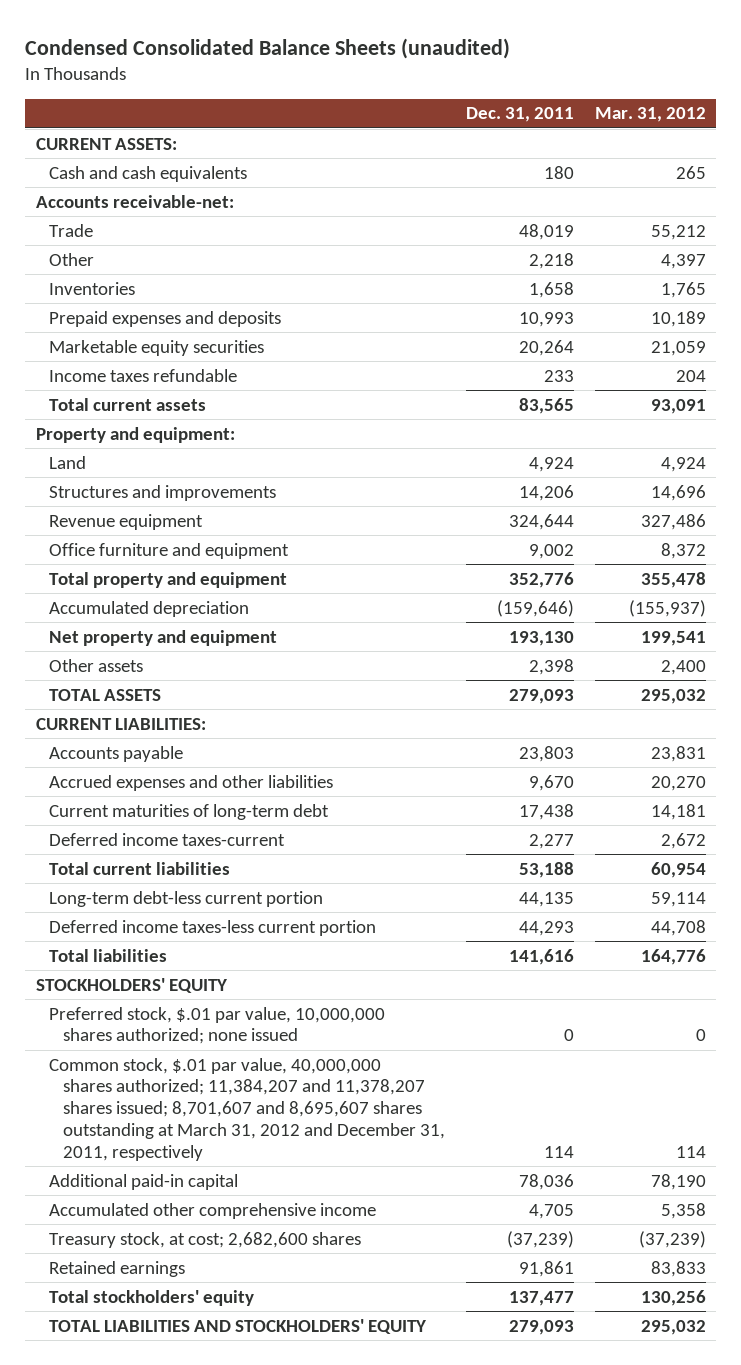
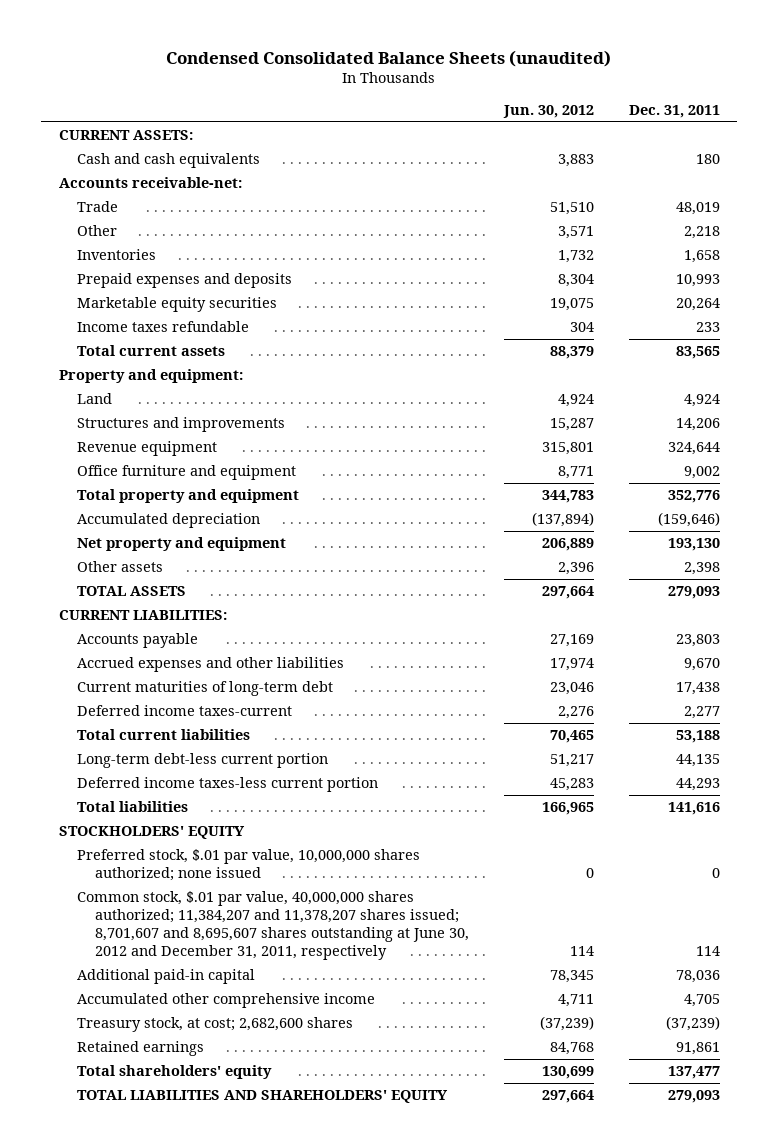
[594,107,706,123] Mar. 31, 2012 -> none
none -> [502,105,594,119] Jun. 30, 2012
[49,1057,446,1161] Common stock, $.01 par value, 40,000,000 shares authorized; 11,384,207 and 11,378,207 shares issued; 8,701,607 and 8,695,607 shares outstanding at March 31, 2012 and December 31, 2011, respectively -> [76,891,469,961] Common stock, $.01 par value, 40,000,000 shares authorized; 11,384,207 and 11,378,207 shares issued; 8,701,607 and 8,695,607 shares outstanding at June 30, 2012 and December 31, 2011, respectively
[49,1289,255,1306] Total stockholders' equity -> [76,1065,272,1080] Total shareholders' equity
[49,1318,428,1334] TOTAL LIABILITIES AND STOCKHOLDERS' EQUITY -> [76,1090,448,1104] TOTAL LIABILITIES AND SHAREHOLDERS' EQUITY

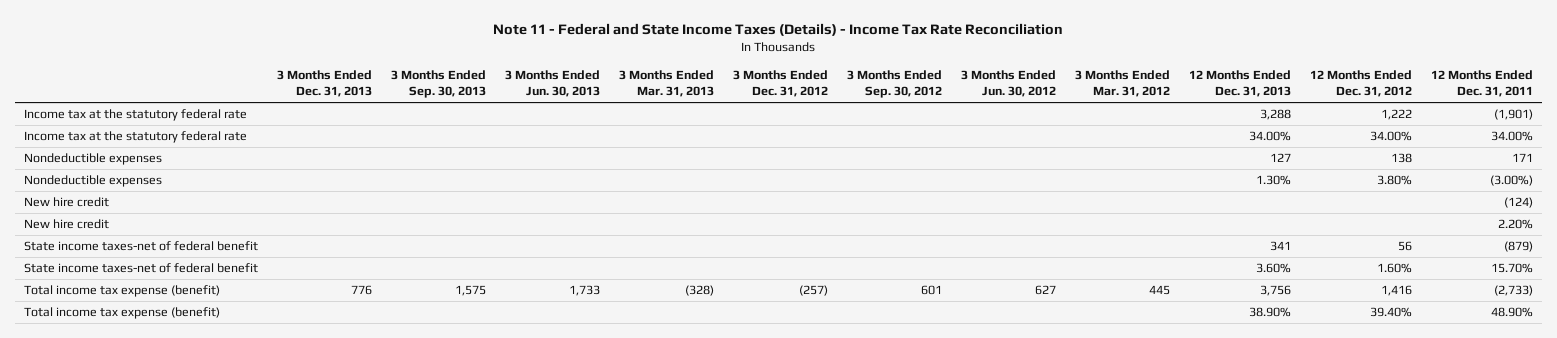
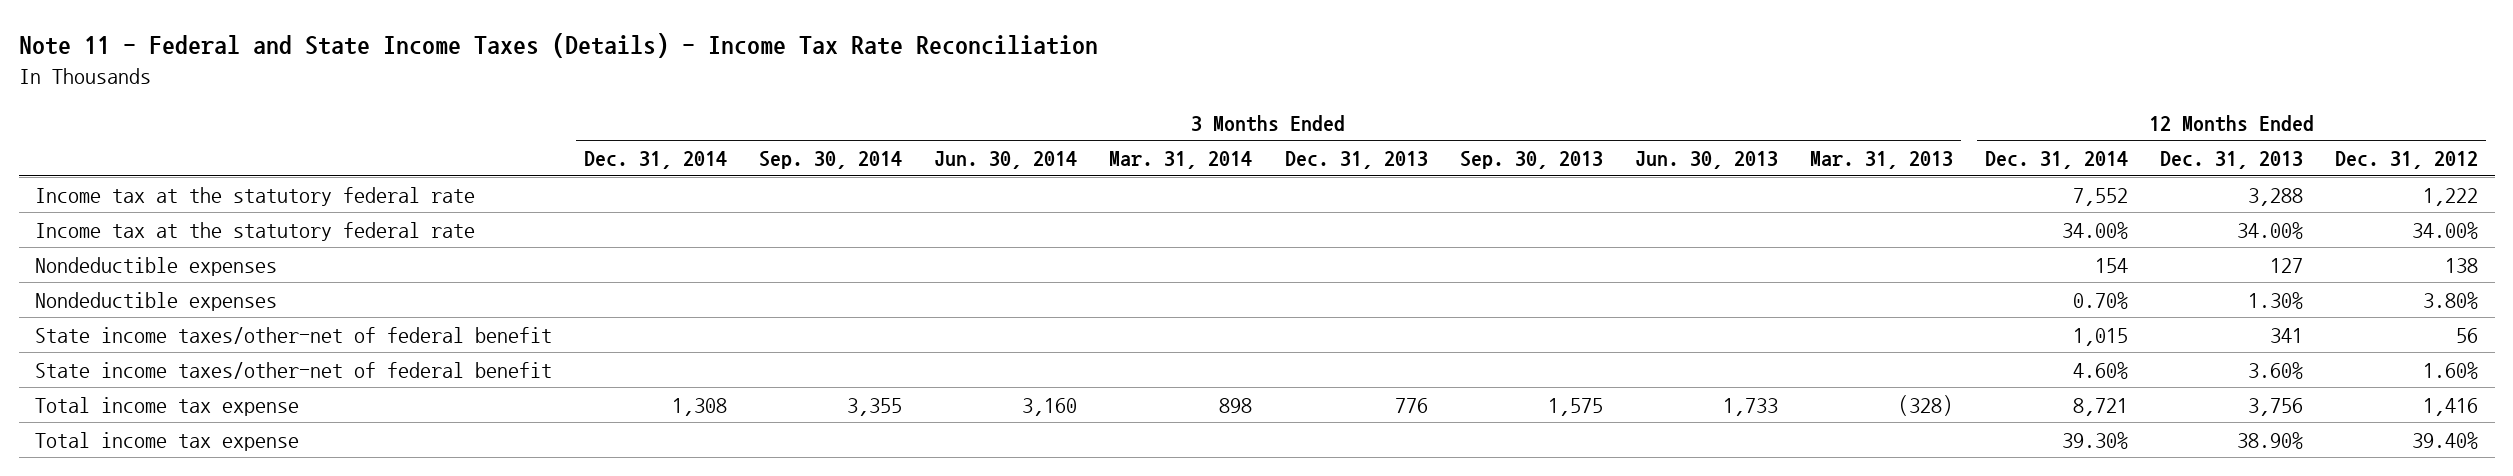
[732,70,828,98] 3 Months Ended Dec. 31, 2012 -> none
[846,70,942,99] 3 Months Ended Sep. 30, 2012 -> none
[960,70,1056,98] 3 Months Ended Jun. 30, 2012 -> none
[1074,70,1170,98] 3 Months Ended Mar. 31, 2012 -> none
[1430,70,1533,98] 12 Months Ended Dec. 31, 2011 -> none
none -> [583,151,727,170] Dec. 31, 2014
none -> [759,151,903,170] Sep. 30, 2014
none -> [934,151,1078,170] Jun. 30, 2014
none -> [1109,151,1253,170] Mar. 31, 2014
none -> [1985,151,2129,170] Dec. 31, 2014
[24,197,110,208] New hire credit -> none
[24,219,110,230] New hire credit -> none
[24,241,259,252] State income taxes-net of federal benefit -> [34,326,552,344] State income taxes/other-net of federal benefit
[24,263,259,274] State income taxes-net of federal benefit -> [34,361,552,379] State income taxes/other-net of federal benefit
[24,285,221,298] Total income tax expense (benefit) -> [34,396,299,416] Total income tax expense
[24,307,221,320] Total income tax expense (benefit) -> [34,431,299,451] Total income tax expense

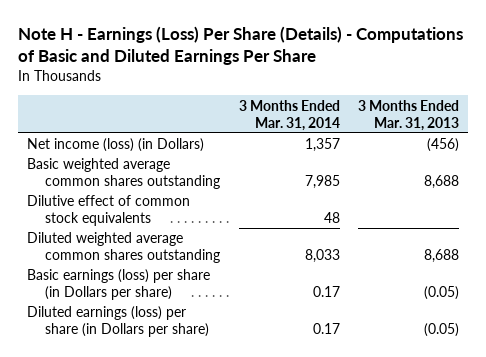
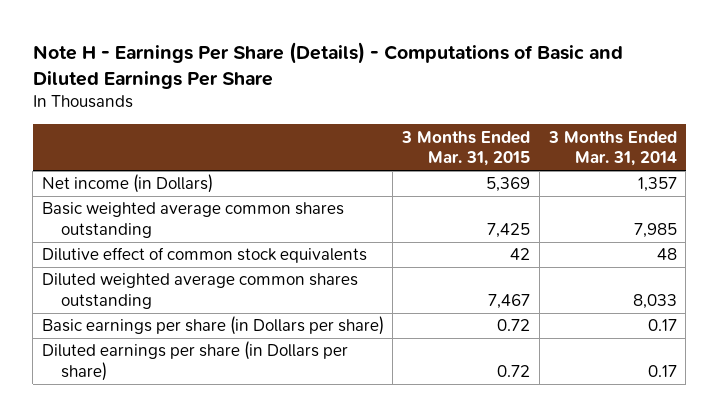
[17,25,463,65] Note H - Earnings (Loss) Per Share (Details) - Computations of Basic and Diluted Earnings Per Share -> [32,41,623,89] Note H - Earnings Per Share (Details) - Computations of Basic and Diluted Earnings Per Share
[357,99,459,131] 3 Months Ended Mar. 31, 2013 -> none
none -> [401,130,531,167] 3 Months Ended Mar. 31, 2015
[26,138,204,153] Net income (loss) (in Dollars) -> [41,174,213,194] Net income (in Dollars)
[26,269,210,301] Basic earnings (loss) per share (in Dollars per share) -> [41,316,384,336] Basic earnings per share (in Dollars per share)
[26,306,210,338] Diluted earnings (loss) per share (in Dollars per share) -> [41,341,348,381] Diluted earnings per share (in Dollars per share)

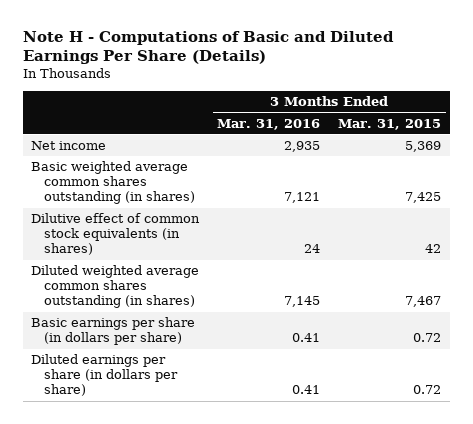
[32,41,623,89] Note H - Earnings Per Share (Details) - Computations of Basic and Diluted Earnings Per Share -> [22,31,394,65] Note H - Computations of Basic and Diluted Earnings Per Share (Details)
[547,130,677,167] 3 Months Ended Mar. 31, 2014 -> none
none -> [217,118,321,130] Mar. 31, 2016
[41,174,213,194] Net income (in Dollars) -> [31,141,107,151] Net income
[41,202,344,238] Basic weighted average common shares outstanding -> [31,161,196,205] Basic weighted average common shares outstanding (in shares)
[41,247,367,264] Dilutive effect of common stock equivalents -> [31,213,201,256] Dilutive effect of common stock equivalents (in shares)
[41,273,358,309] Diluted weighted average common shares outstanding -> [31,265,200,309] Diluted weighted average common shares outstanding (in shares)
[41,316,384,336] Basic earnings per share (in Dollars per share) -> [31,317,196,346] Basic earnings per share (in dollars per share)
[41,341,348,381] Diluted earnings per share (in Dollars per share) -> [31,354,179,397] Diluted earnings per share (in dollars per share)

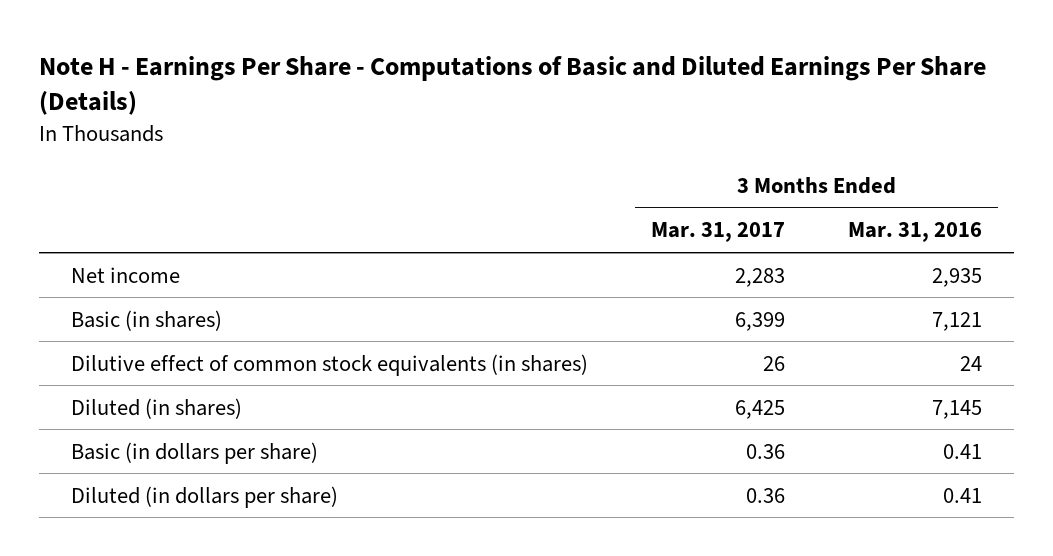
[22,31,394,65] Note H - Computations of Basic and Diluted Earnings Per Share (Details) -> [39,55,987,116] Note H - Earnings Per Share - Computations of Basic and Diluted Earnings Per Share (Details)
[338,118,442,130] Mar. 31, 2015 -> none
none -> [651,222,786,243] Mar. 31, 2017
[31,161,196,205] Basic weighted average common shares outstanding (in shares) -> [70,309,222,331] Basic (in shares)
[31,265,200,309] Diluted weighted average common shares outstanding (in shares) -> [70,397,242,419] Diluted (in shares)
[31,317,196,346] Basic earnings per share (in dollars per share) -> [70,441,318,464] Basic (in dollars per share)
[31,354,179,397] Diluted earnings per share (in dollars per share) -> [70,485,338,508] Diluted (in dollars per share)

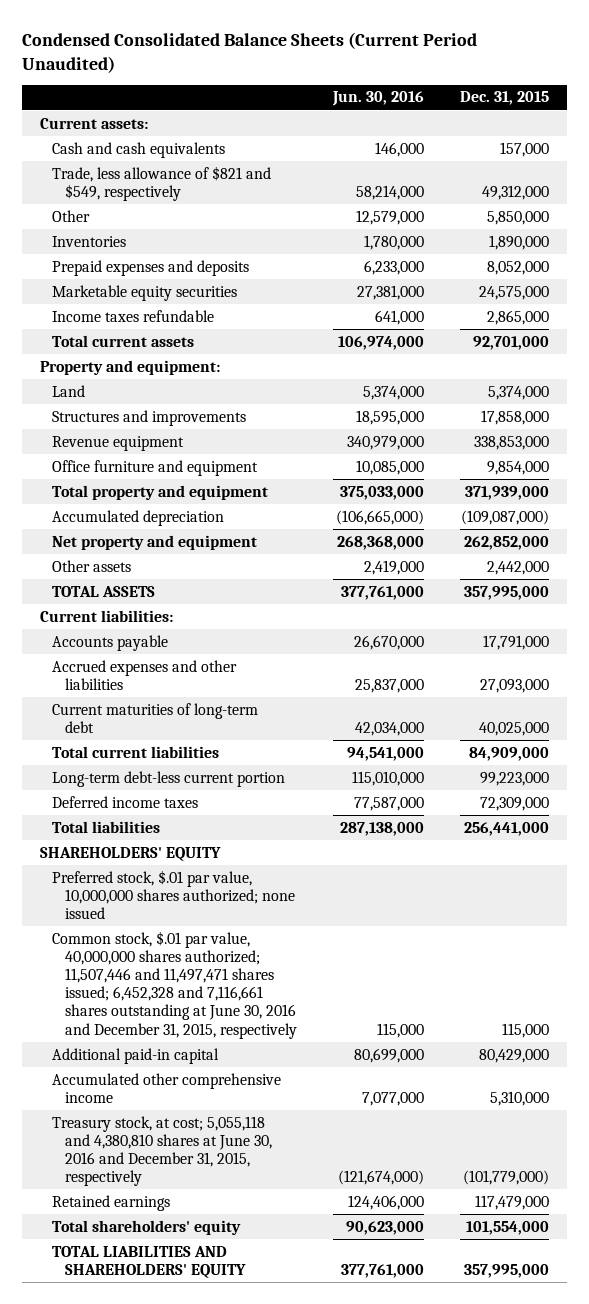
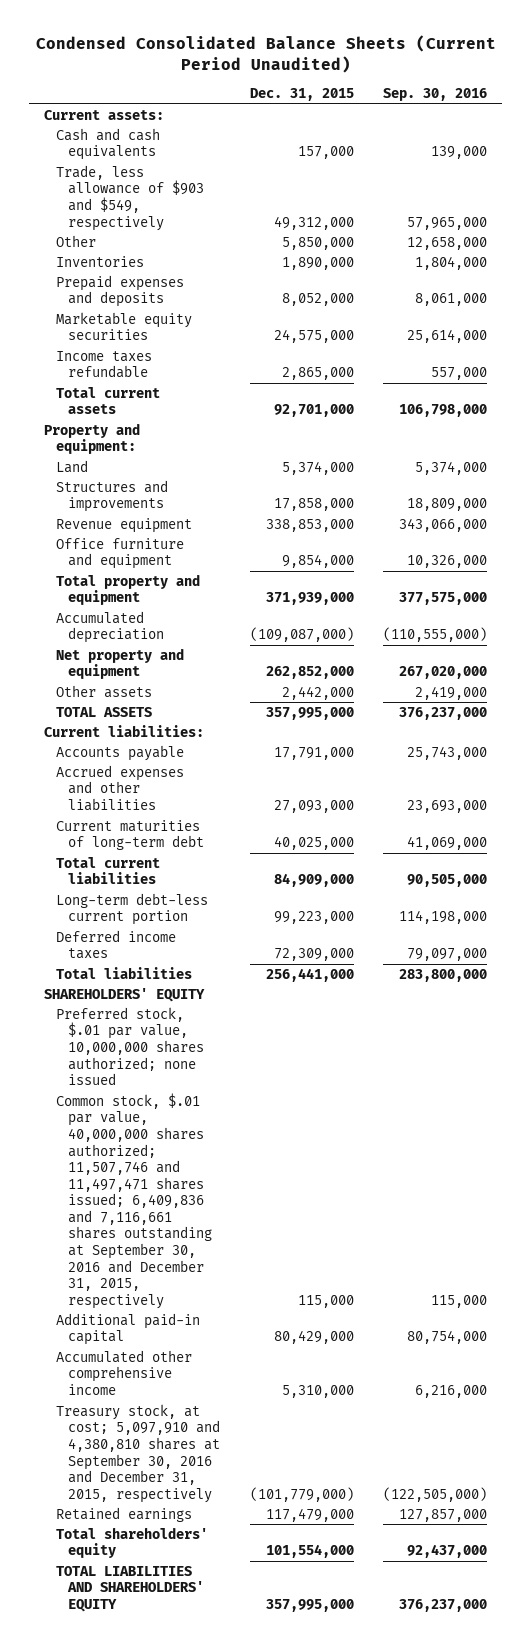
[331,91,424,107] Jun. 30, 2016 -> none
none -> [383,88,488,102] Sep. 30, 2016
[52,165,272,201] Trade, less allowance of $821 and $549, respectively -> [55,164,204,231] Trade, less allowance of $903 and $549, respectively
[52,930,297,1039] Common stock, $.01 par value, 40,000,000 shares authorized; 11,507,446 and 11,497,471 shares issued; 6,452,328 and 7,116,661 shares outstanding at June 30, 2016 and December 31, 2015, respectively -> [55,1092,212,1309] Common stock, $.01 par value, 40,000,000 shares authorized; 11,507,746 and 11,497,471 shares issued; 6,409,836 and 7,116,661 shares outstanding at September 30, 2016 and December 31, 2015, respectively
[52,1115,272,1187] Treasury stock, at cost; 5,055,118 and 4,380,810 shares at June 30, 2016 and December 31, 2015, respectively -> [55,1403,220,1503] Treasury stock, at cost; 5,097,910 and 4,380,810 shares at September 30, 2016 and December 31, 2015, respectively

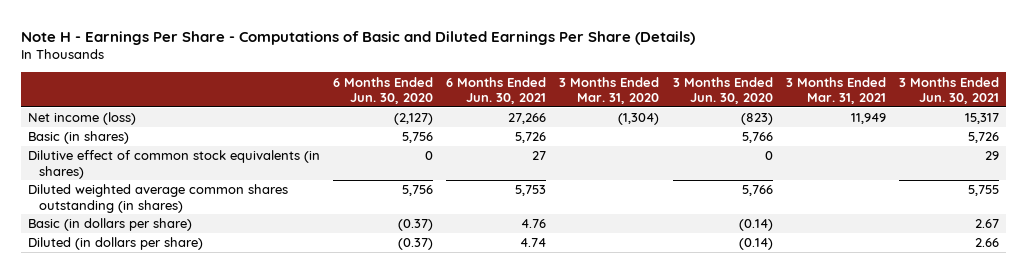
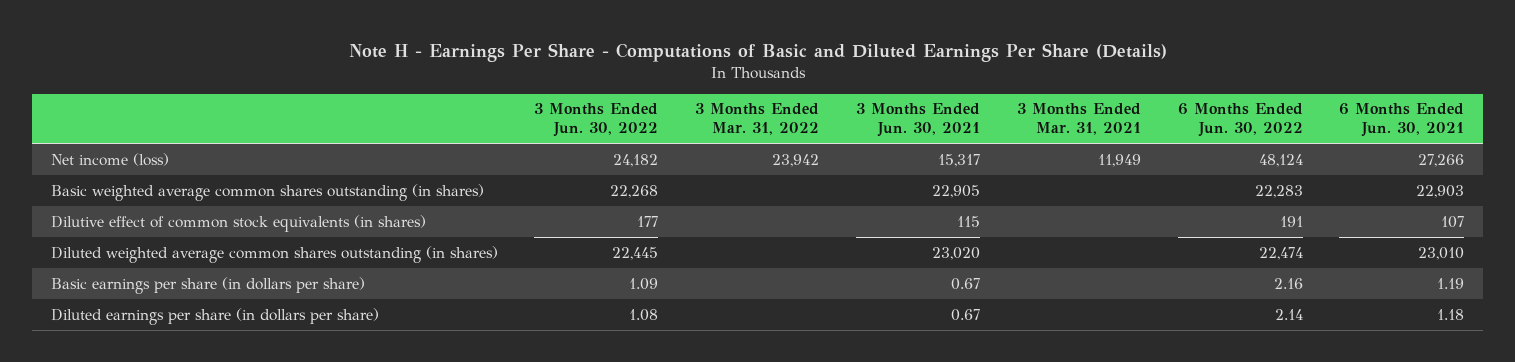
[333,76,434,104] 6 Months Ended Jun. 30, 2020 -> none
[559,76,660,104] 3 Months Ended Mar. 31, 2020 -> none
[672,76,773,104] 3 Months Ended Jun. 30, 2020 -> none
none -> [534,103,659,138] 3 Months Ended Jun. 30, 2022
none -> [695,103,820,136] 3 Months Ended Mar. 31, 2022
none -> [1177,103,1303,138] 6 Months Ended Jun. 30, 2022
[27,131,129,145] Basic (in shares) -> [50,183,484,201] Basic weighted average common shares outstanding (in shares)
[515,132,547,144] 5,726 -> [1416,184,1465,198] 22,903
[968,132,1000,144] 5,726 -> [932,184,981,198] 22,905
[532,151,547,161] 27 -> [1441,215,1465,228] 107
[985,151,1000,161] 29 -> [957,215,981,227] 115
[515,185,547,197] 5,753 -> [1418,246,1465,260] 23,010
[968,185,1000,197] 5,755 -> [932,246,981,260] 23,020
[27,218,192,232] Basic (in dollars per share) -> [50,276,365,294] Basic earnings per share (in dollars per share)
[521,219,547,229] 4.76 -> [1437,277,1465,289] 1.19
[975,219,1000,229] 2.67 -> [951,277,981,290] 0.67
[27,237,203,251] Diluted (in dollars per share) -> [50,307,379,325] Diluted earnings per share (in dollars per share)
[520,238,547,248] 4.74 -> [1437,308,1465,320] 1.18
[975,238,1000,248] 2.66 -> [951,308,981,321] 0.67

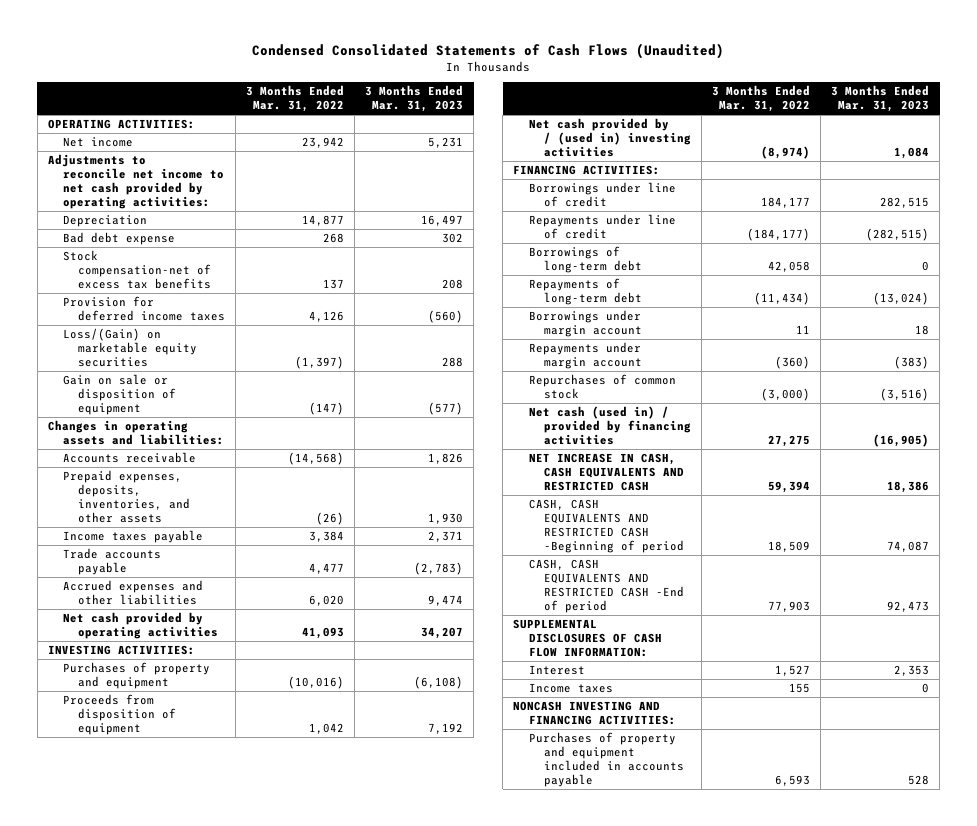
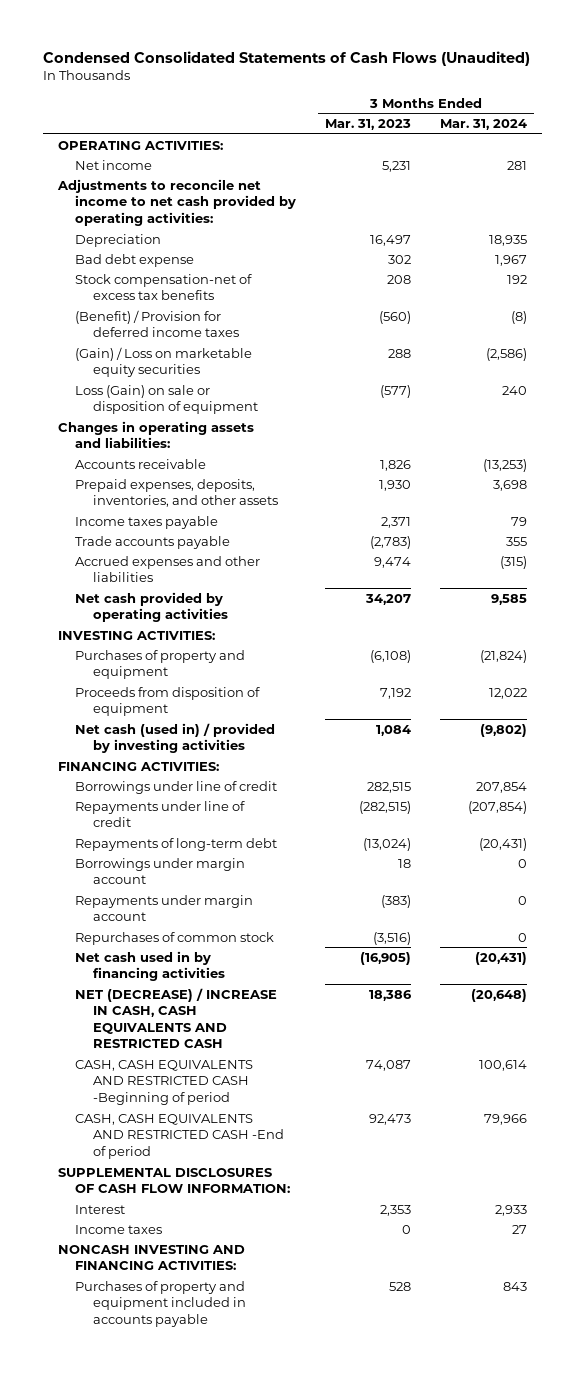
[246,85,345,113] 3 Months Ended Mar. 31, 2022 -> none
none -> [440,119,528,131] Mar. 31, 2024
[62,296,225,322] Provision for deferred income taxes -> [75,309,240,338] (Benefit) / Provision for deferred income taxes
[62,328,197,367] Loss/(Gain) on marketable equity securities -> [75,346,253,378] (Gain) / Loss on marketable equity securities
[62,374,176,415] Gain on sale or disposition of equipment -> [75,384,259,415] Loss (Gain) on sale or disposition of equipment
[528,118,691,157] Net cash provided by / (used in) investing activities -> [75,722,276,754] Net cash (used in) / provided by investing activities
[528,246,642,274] Borrowings of long-term debt -> none
[528,406,691,445] Net cash (used in) / provided by financing activities -> [75,950,226,982] Net cash used in by financing activities
[528,453,684,491] NET INCREASE IN CASH, CASH EQUIVALENTS AND RESTRICTED CASH -> [75,987,278,1049] NET (DECREASE) / INCREASE IN CASH, CASH EQUIVALENTS AND RESTRICTED CASH

